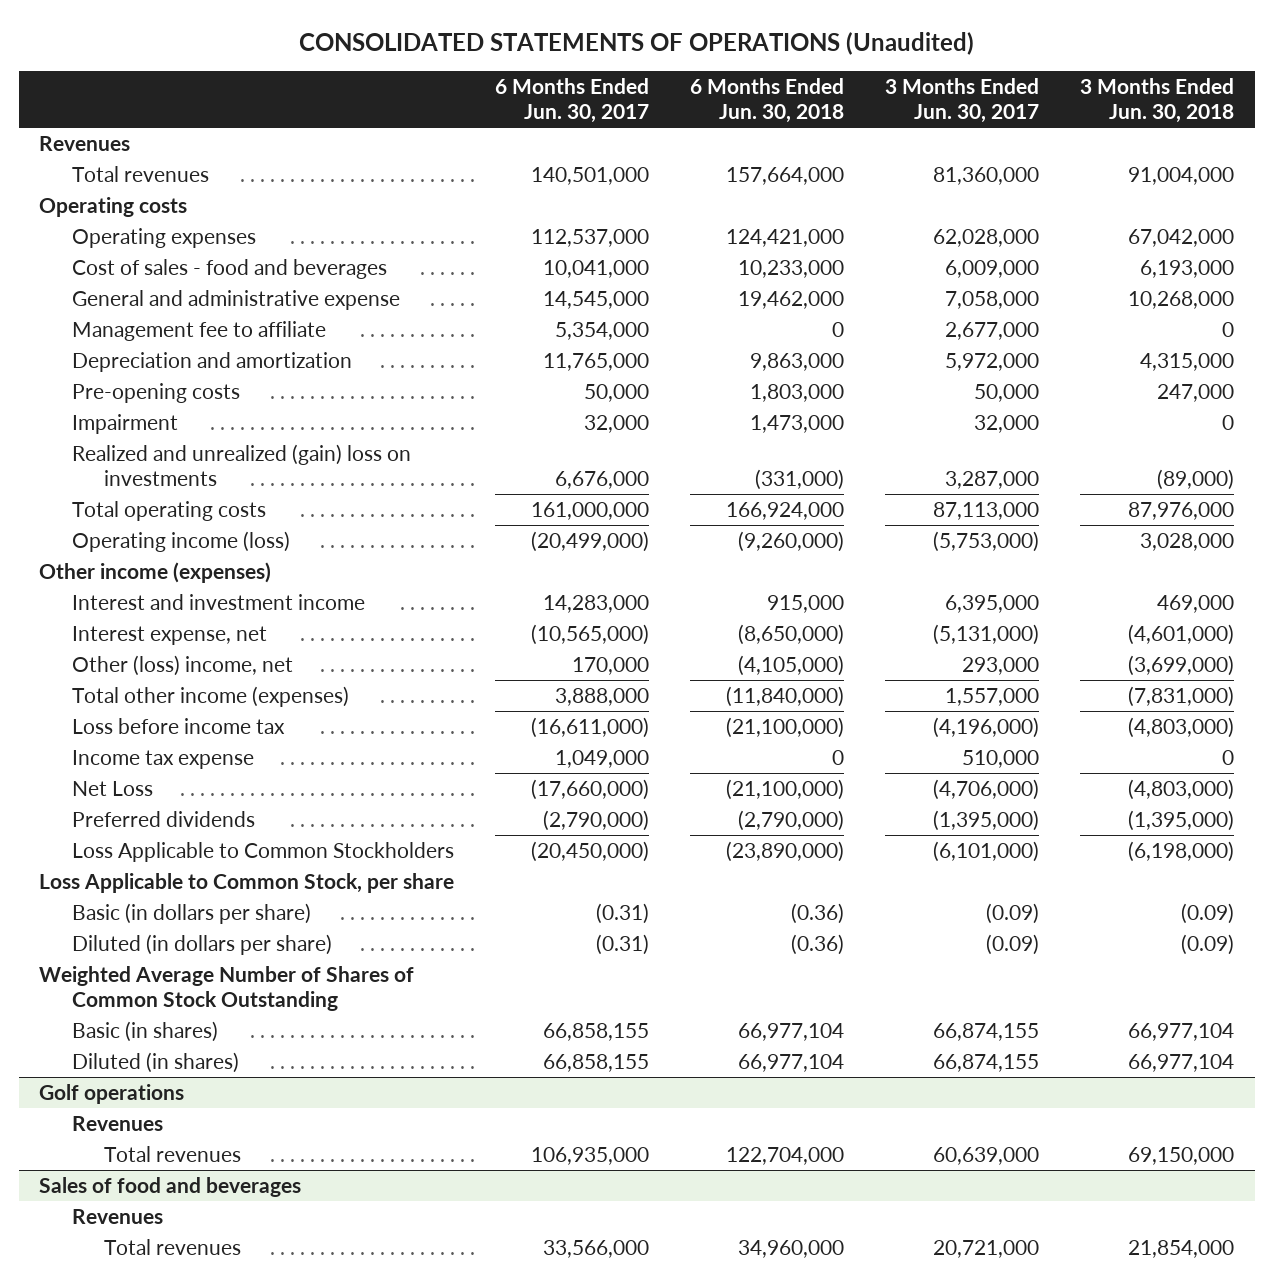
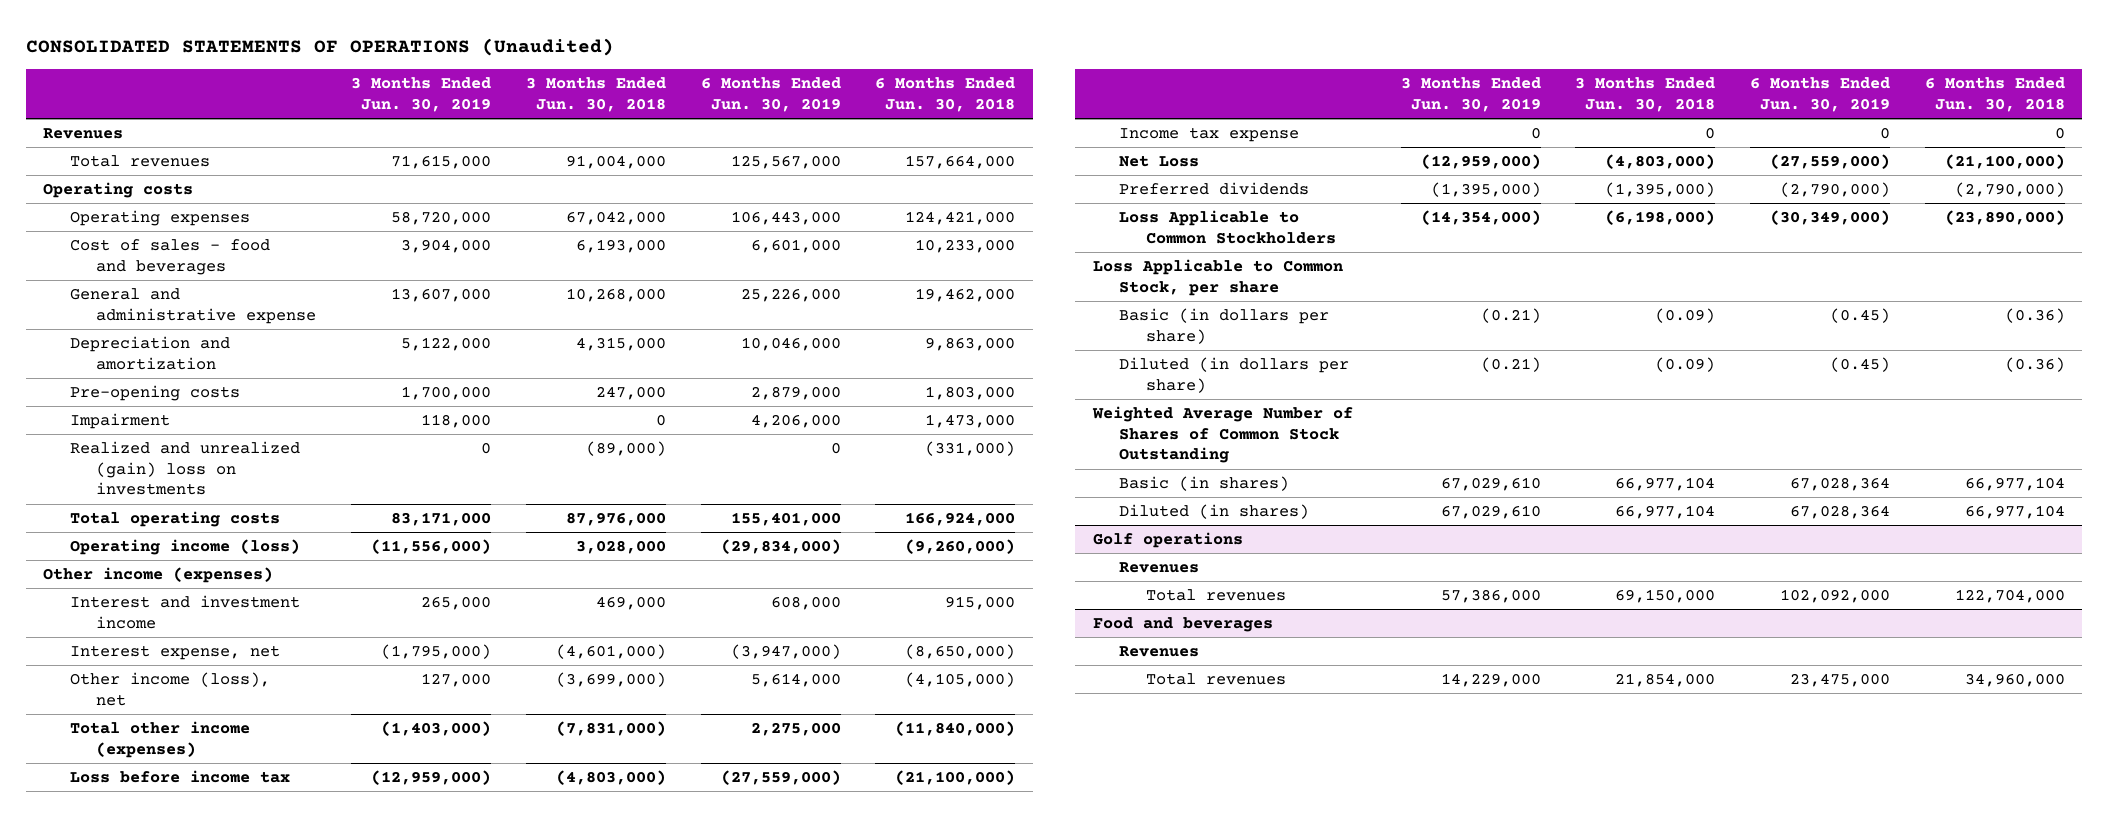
[495,78,650,124] 6 Months Ended Jun. 30, 2017 -> none
[885,78,1040,124] 3 Months Ended Jun. 30, 2017 -> none
none -> [351,77,492,112] 3 Months Ended Jun. 30, 2019
none -> [700,77,841,112] 6 Months Ended Jun. 30, 2019
[71,320,326,341] Management fee to affiliate -> none
[71,654,293,676] Other (loss) income, net -> [69,672,270,706] Other income (loss), net
[39,1176,302,1197] Sales of food and beverages -> [1092,617,1273,633] Food and beverages

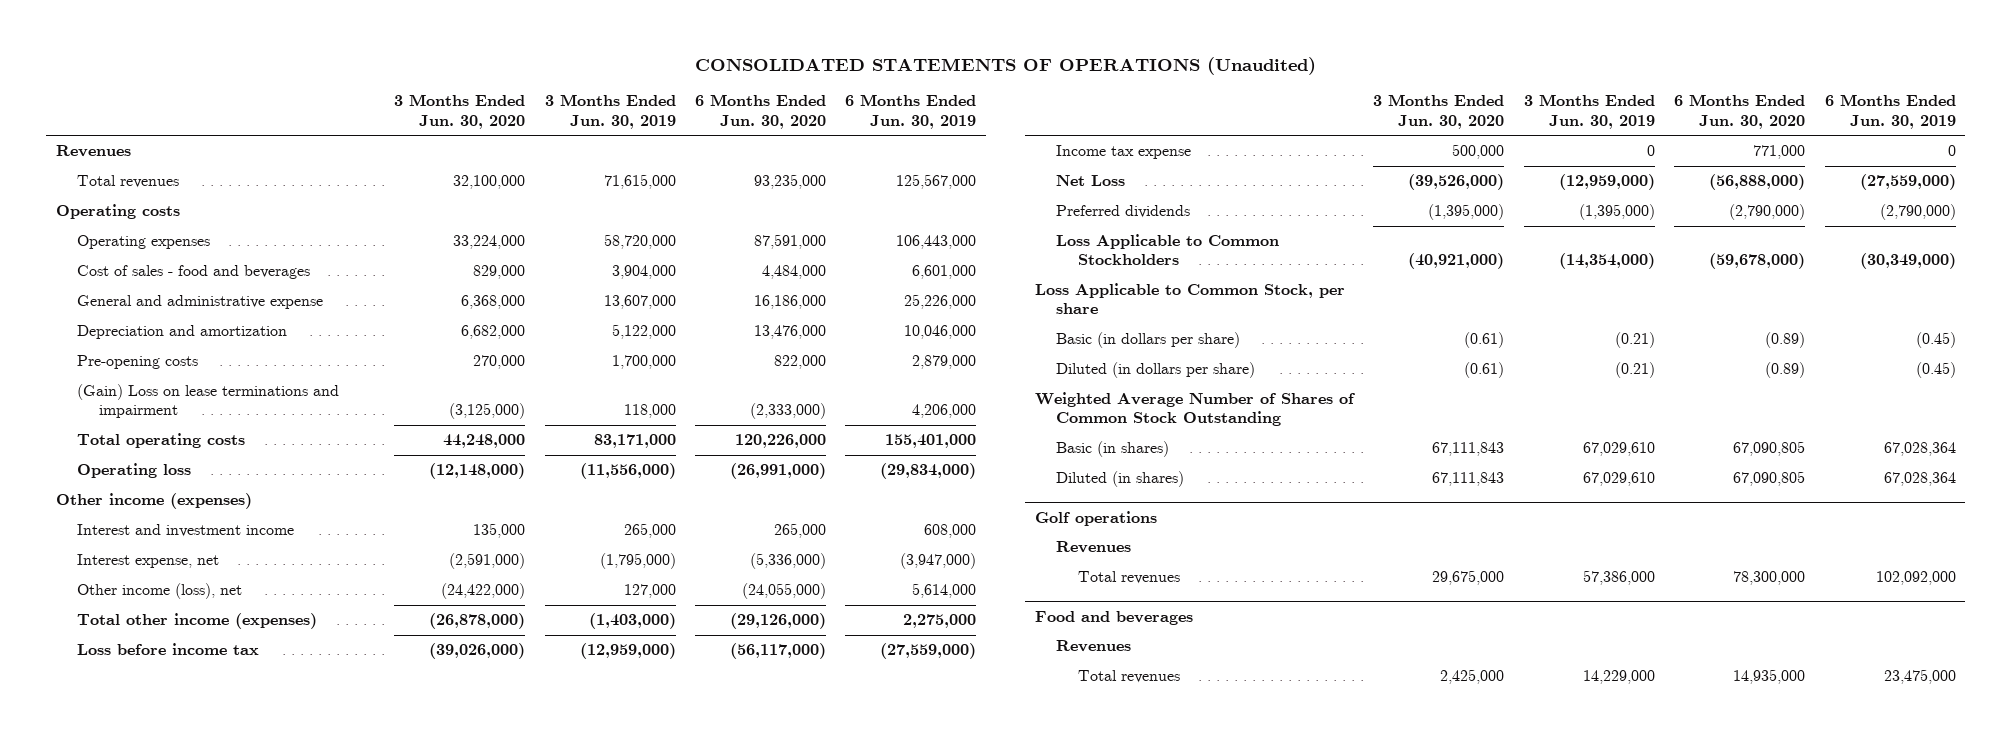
[525,77,666,112] 3 Months Ended Jun. 30, 2018 -> none
[875,77,1016,112] 6 Months Ended Jun. 30, 2018 -> none
none -> [394,94,526,129] 3 Months Ended Jun. 30, 2020
none -> [694,94,826,129] 6 Months Ended Jun. 30, 2020
[69,441,300,496] Realized and unrealized (gain) loss on investments -> none
[69,413,170,430] Impairment -> [77,384,340,419] (Gain) Loss on lease terminations and impairment
[69,539,300,556] Operating income (loss) -> [77,463,192,479] Operating loss

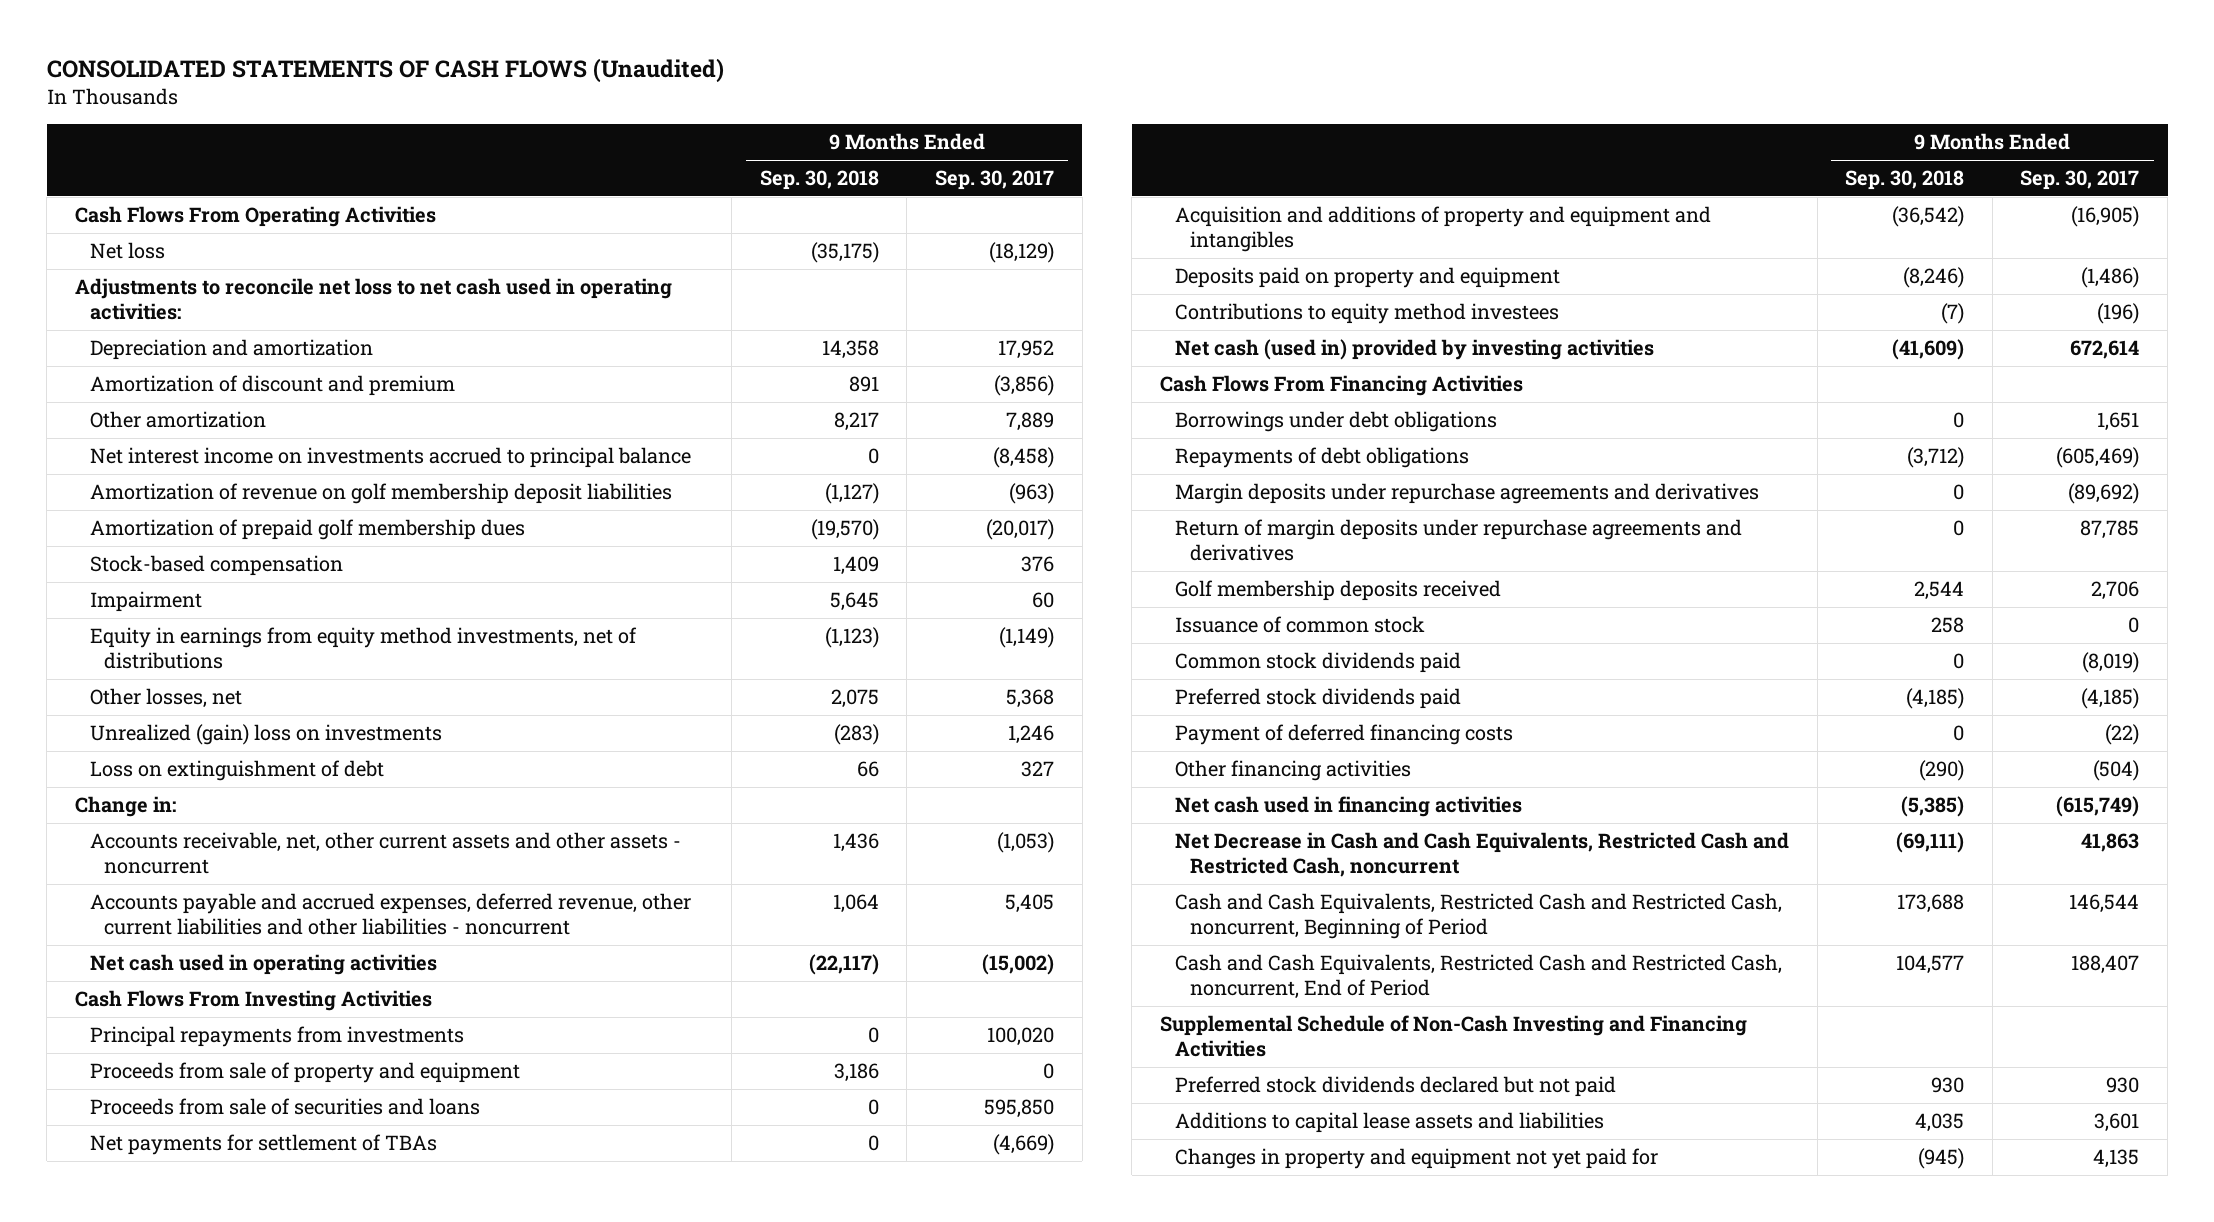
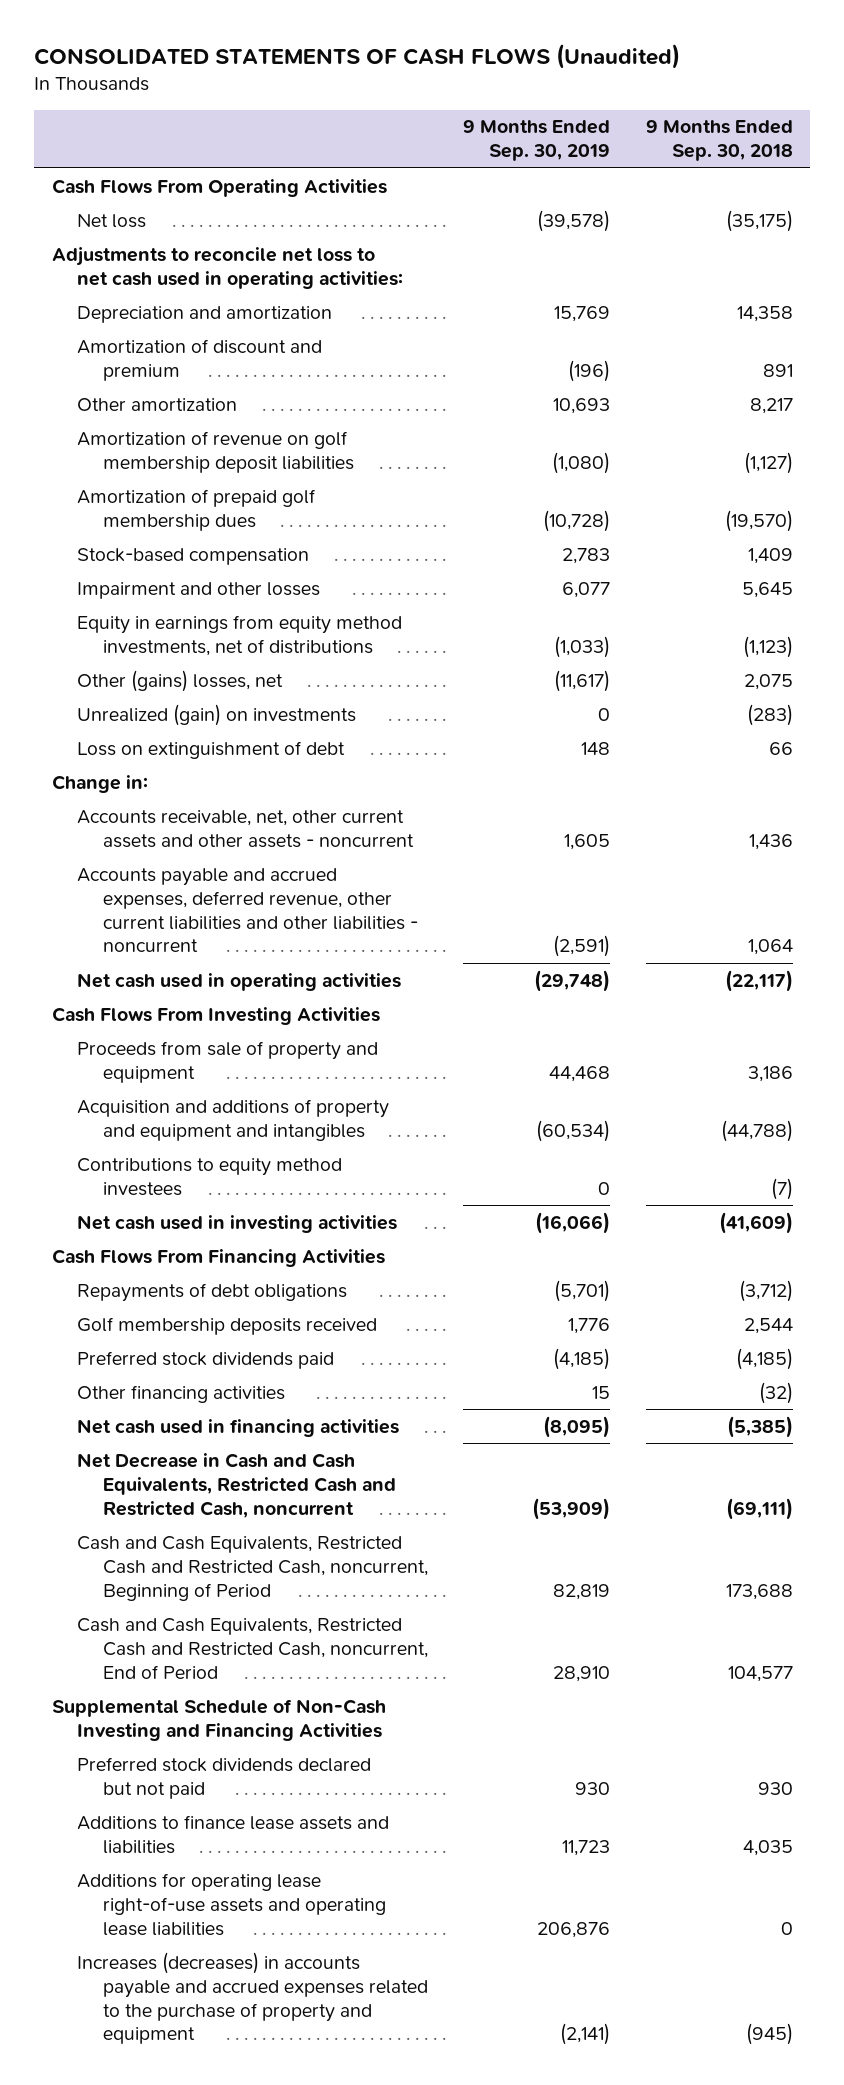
[935,170,1055,191] Sep. 30, 2017 -> none
none -> [463,120,611,162] 9 Months Ended Sep. 30, 2019
[89,447,691,469] Net interest income on investments accrued to principal balance -> none
[89,591,202,613] Impairment -> [77,581,321,599] Impairment and other losses
[89,688,242,709] Other losses, net -> [77,669,284,692] Other (gains) losses, net
[89,724,442,746] Unrealized (gain) loss on investments -> [77,703,357,726] Unrealized (gain) on investments
[89,1026,464,1048] Principal repayments from investments -> none
[89,1098,480,1116] Proceeds from sale of securities and loans -> none
[89,1134,437,1156] Net payments for settlement of TBAs -> none
[1174,267,1560,289] Deposits paid on property and equipment -> none
[1892,206,1965,228] (36,542) -> [720,1119,793,1142] (44,788)
[1174,339,1654,361] Net cash (used in) provided by investing activities -> [77,1214,398,1233] Net cash used in investing activities
[1174,411,1497,433] Borrowings under debt obligations -> none
[1174,483,1759,505] Margin deposits under repurchase agreements and derivatives -> none
[1174,519,1742,562] Return of margin deposits under repurchase agreements and derivatives -> none
[1174,616,1425,634] Issuance of common stock -> none
[1174,652,1461,674] Common stock dividends paid -> none
[1174,724,1513,746] Payment of deferred financing costs -> none
[1919,760,1965,782] (290) -> [758,1381,793,1404] (32)
[1174,1112,1604,1134] Additions to capital lease assets and liabilities -> [77,1814,390,1854] Additions to finance lease assets and liabilities
none -> [77,1872,387,1936] Additions for operating lease right-of-use assets and operating lease liabilities
[1174,1148,1658,1170] Changes in property and equipment not yet paid for -> [77,1951,429,2045] Increases (decreases) in accounts payable and accrued expenses related to the purchase of property and equipment

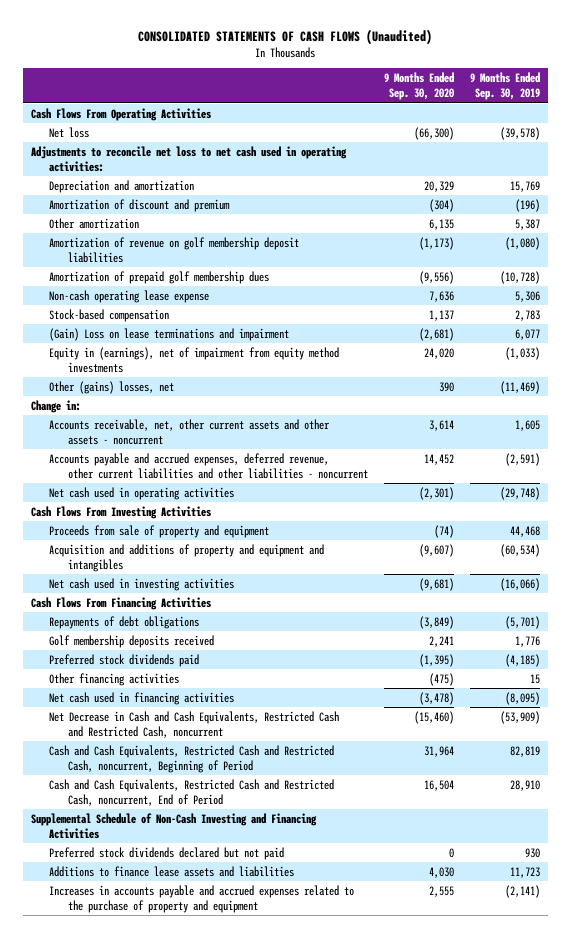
[645,120,793,162] 9 Months Ended Sep. 30, 2018 -> none
none -> [383,72,454,101] 9 Months Ended Sep. 30, 2020
[553,397,611,414] 10,693 -> [515,218,541,230] 5,387
none -> [49,289,210,303] Non-cash operating lease expense
[77,703,357,726] Unrealized (gain) on investments -> none
[77,740,346,759] Loss on extinguishment of debt -> none
[77,581,321,599] Impairment and other losses -> [49,327,290,341] (Gain) Loss on lease terminations and impairment
[77,614,403,656] Equity in earnings from equity method investments, net of distributions -> [49,346,340,373] Equity in (earnings), net of impairment from equity method investments
[554,669,611,692] (11,617) -> [500,380,541,394] (11,469)
[77,1157,343,1196] Contributions to equity method investees -> none
[77,1872,387,1936] Additions for operating lease right-of-use assets and operating lease liabilities -> none
[77,1951,429,2045] Increases (decreases) in accounts payable and accrued expenses related to the purchase of property and equipment -> [49,884,355,913] Increases in accounts payable and accrued expenses related to the purchase of property and equipment

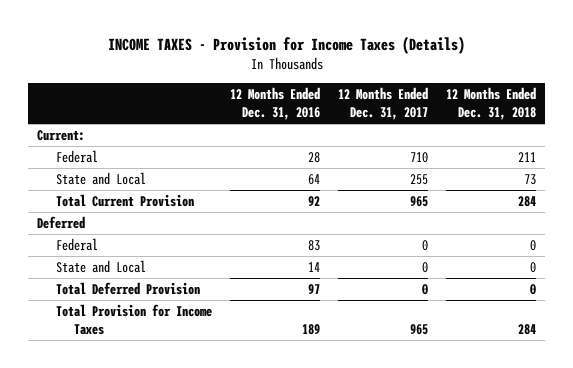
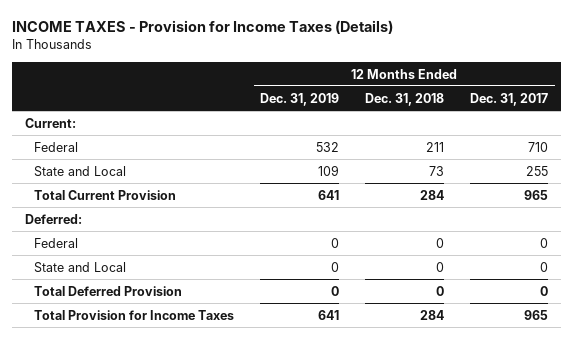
[229,87,320,121] 12 Months Ended Dec. 31, 2016 -> none
none -> [260,92,340,106] Dec. 31, 2019
[37,216,86,230] Deferred -> [25,213,83,224] Deferred:

